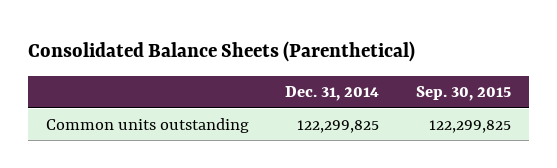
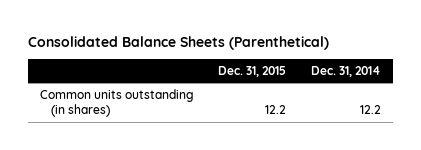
[415,86,511,102] Sep. 30, 2015 -> none
none -> [218,65,287,77] Dec. 31, 2015
[46,118,250,134] Common units outstanding -> [40,88,195,118] Common units outstanding (in shares)
[297,120,380,134] 122,299,825 -> [359,105,381,115] 12.2

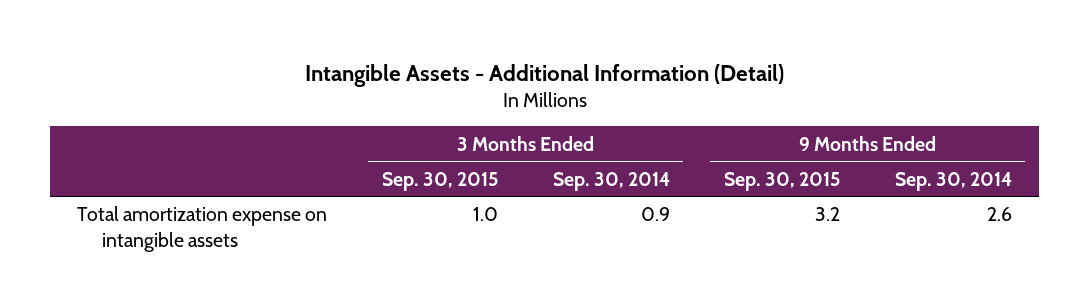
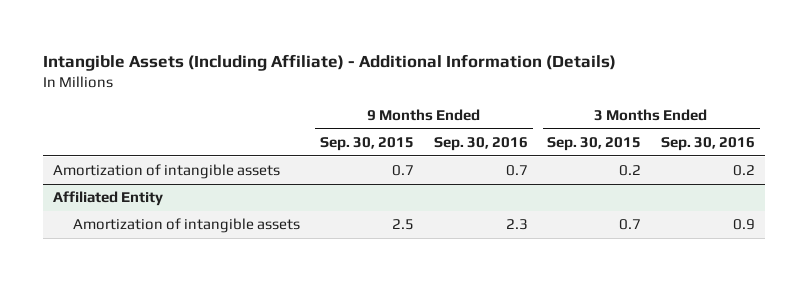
[304,63,784,87] Intangible Assets - Additional Information (Detail) -> [43,53,617,71] Intangible Assets (Including Affiliate) - Additional Information (Details)
[552,171,670,191] Sep. 30, 2014 -> none
[894,171,1012,191] Sep. 30, 2014 -> none
none -> [433,137,528,152] Sep. 30, 2016
none -> [661,137,756,152] Sep. 30, 2016
[77,206,328,252] Total amortization expense on intangible assets -> [53,164,281,180] Amortization of intangible assets
[472,207,498,222] 1.0 -> [619,165,642,177] 0.2
[815,207,841,222] 3.2 -> [392,165,415,177] 0.7
none -> [53,191,164,207] Affiliated Entity
none -> [73,218,301,234] Amortization of intangible assets

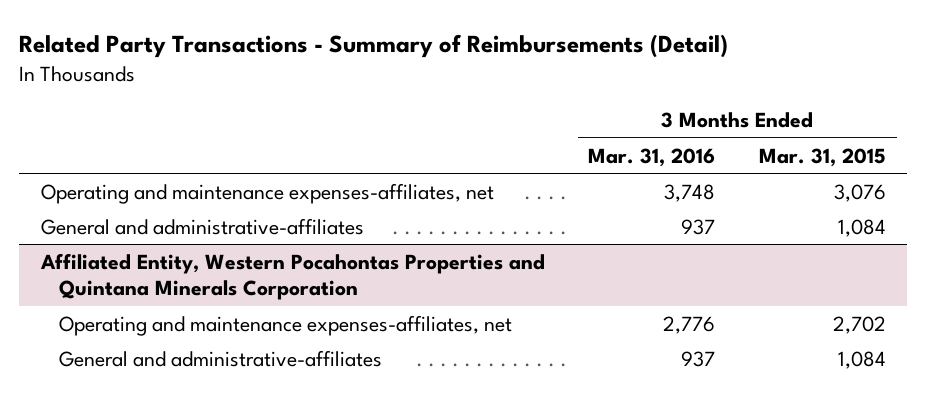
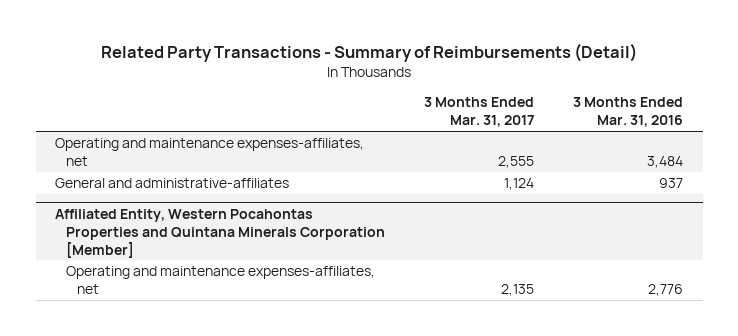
[758,147,886,167] Mar. 31, 2015 -> none
none -> [424,97,535,128] 3 Months Ended Mar. 31, 2017
[664,183,716,202] 3,748 -> [647,156,684,169] 3,484
[40,252,546,301] Affiliated Entity, Western Pocahontas Properties and Quintana Minerals Corporation -> [55,209,386,258] Affiliated Entity, Western Pocahontas Properties and Quintana Minerals Corporation [Member]
[59,349,383,367] General and administrative-affiliates -> none

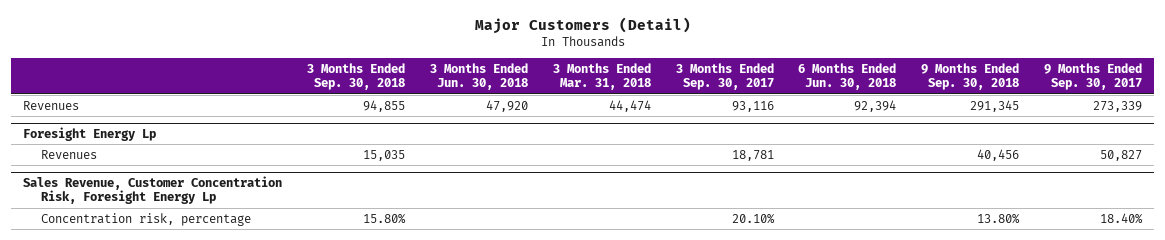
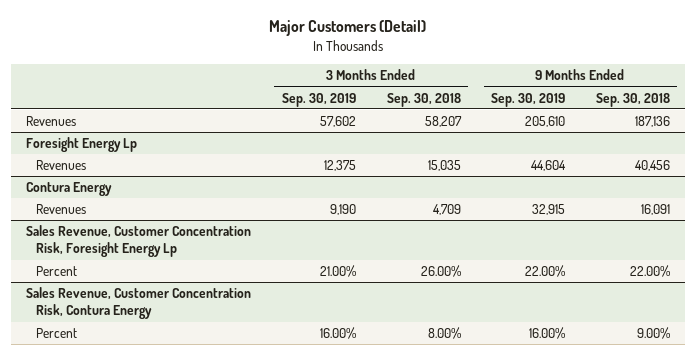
[429,62,528,91] 3 Months Ended Jun. 30, 2018 -> none
[552,62,651,91] 3 Months Ended Mar. 31, 2018 -> none
[675,62,774,91] 3 Months Ended Sep. 30, 2017 -> none
[798,62,897,91] 6 Months Ended Jun. 30, 2018 -> none
[1044,62,1143,91] 9 Months Ended Sep. 30, 2017 -> none
none -> [282,92,357,107] Sep. 30, 2019
none -> [491,92,566,107] Sep. 30, 2019
[363,99,406,112] 94,855 -> [424,116,462,128] 58,207
[970,99,1020,112] 291,345 -> [634,116,670,128] 187,136
none -> [26,182,113,197] Contura Energy
none -> [36,204,87,215] Revenues
[40,212,251,226] Concentration risk, percentage -> none
none -> [36,266,78,277] Percent
none -> [26,287,252,320] Sales Revenue, Customer Concentration Risk, Contura Energy
none -> [36,328,78,339] Percent

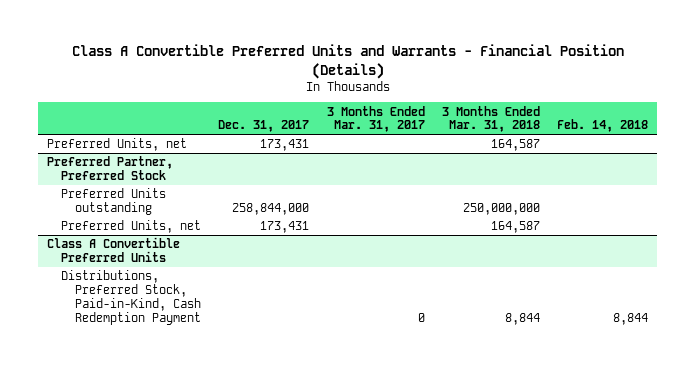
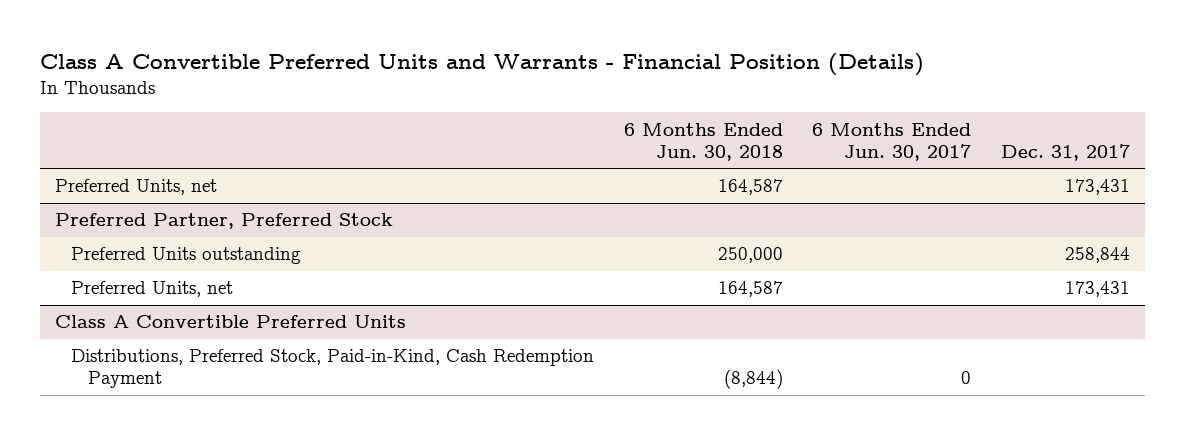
[326,105,425,133] 3 Months Ended Mar. 31, 2017 -> none
[442,105,541,133] 3 Months Ended Mar. 31, 2018 -> none
[557,119,649,133] Feb. 14, 2018 -> none
none -> [623,122,783,161] 6 Months Ended Jun. 30, 2018
none -> [812,122,972,161] 6 Months Ended Jun. 30, 2017
[232,203,310,216] 258,844,000 -> [1064,247,1130,264] 258,844

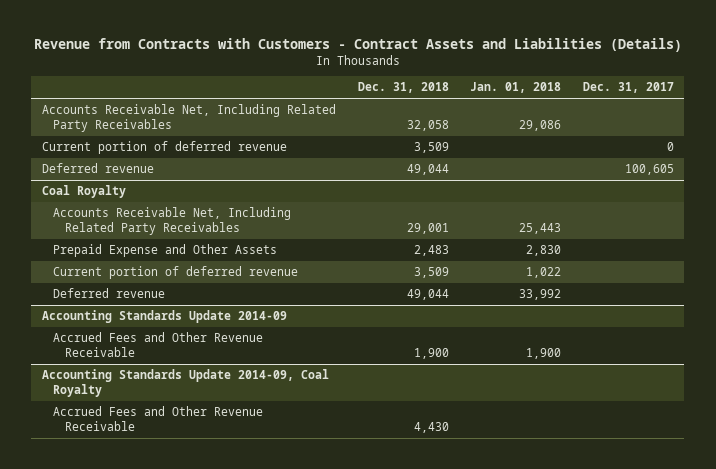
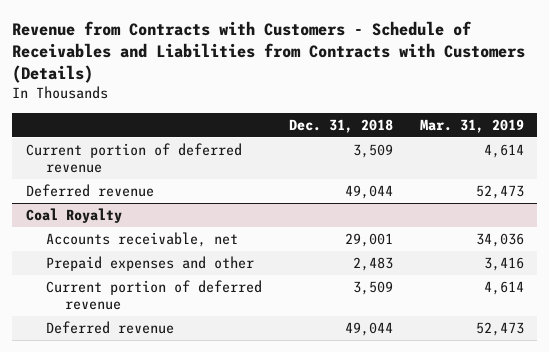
[33,38,682,53] Revenue from Contracts with Customers - Contract Assets and Liabilities (Details) -> [12,20,526,83] Revenue from Contracts with Customers - Schedule of Receivables and Liabilities from Contracts with Customers (Details)
[470,82,562,94] Jan. 01, 2018 -> none
[582,82,674,94] Dec. 31, 2017 -> none
none -> [419,118,524,133] Mar. 31, 2019
[42,103,337,132] Accounts Receivable Net, Including Related Party Receivables -> none
[53,206,292,235] Accounts Receivable Net, Including Related Party Receivables -> [45,232,238,248] Accounts receivable, net
[53,243,278,257] Prepaid Expense and Other Assets -> [45,256,254,272] Prepaid expenses and other
[42,309,288,323] Accounting Standards Update 2014-09 -> none
[53,331,264,357] Accrued Fees and Other Revenue Receivable -> none
[42,368,330,397] Accounting Standards Update 2014-09, Coal Royalty -> none
[53,405,264,431] Accrued Fees and Other Revenue Receivable -> none

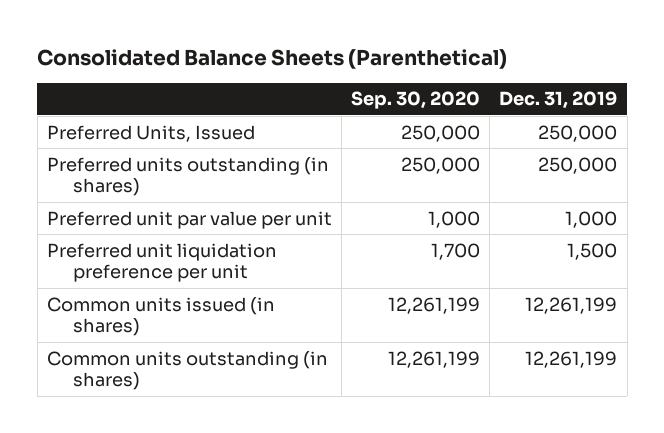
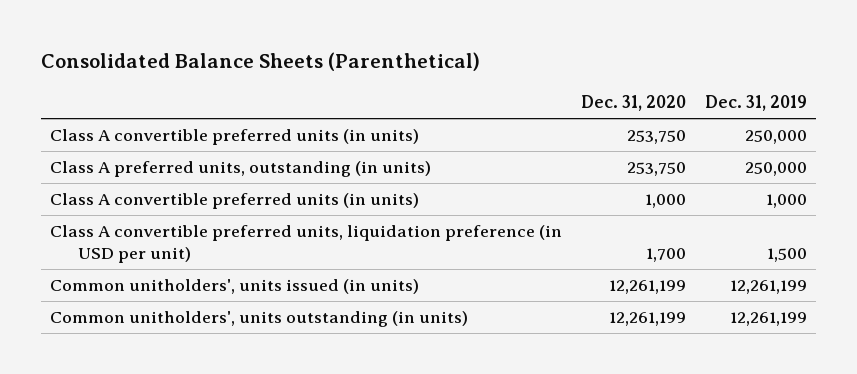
[351,91,481,110] Sep. 30, 2020 -> none
none -> [581,95,687,112] Dec. 31, 2020
[46,124,255,142] Preferred Units, Issued -> [50,129,420,146] Class A convertible preferred units (in units)
[46,156,329,197] Preferred units outstanding (in shares) -> [50,161,432,178] Class A preferred units, outstanding (in units)
[46,210,332,229] Preferred unit par value per unit -> [50,193,420,210] Class A convertible preferred units (in units)
[46,242,277,283] Preferred unit liquidation preference per unit -> [50,225,563,263] Class A convertible preferred units, liquidation preference (in USD per unit)
[46,296,275,337] Common units issued (in shares) -> [50,279,420,295] Common unitholders', units issued (in units)
[46,350,328,391] Common units outstanding (in shares) -> [50,311,469,328] Common unitholders', units outstanding (in units)

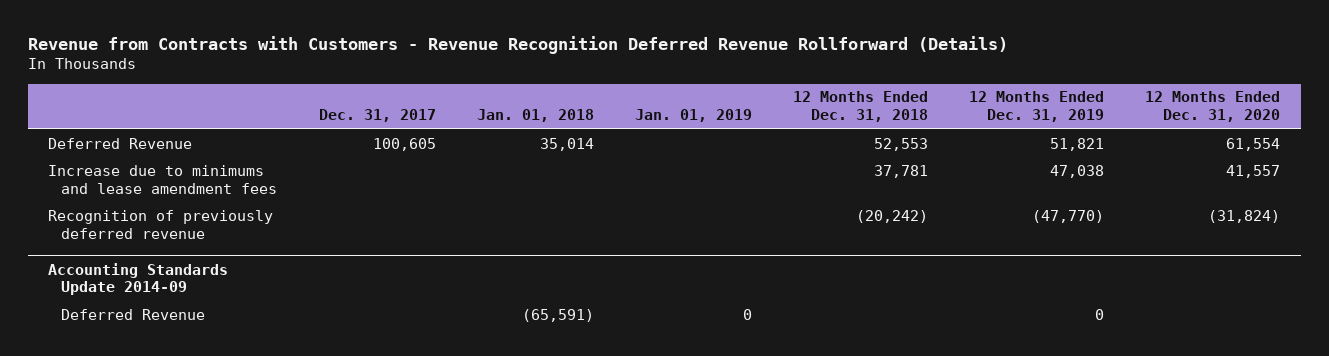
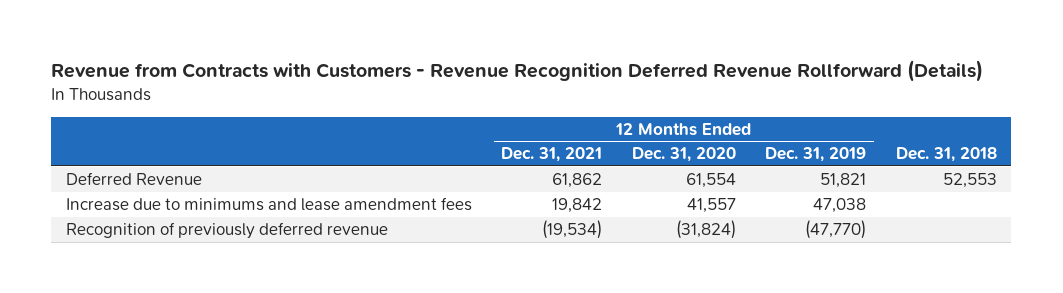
[318,109,436,123] Dec. 31, 2017 -> none
[476,109,594,123] Jan. 01, 2018 -> none
[634,109,752,123] Jan. 01, 2019 -> none
[793,91,929,123] 12 Months Ended Dec. 31, 2018 -> none
none -> [501,147,603,163] Dec. 31, 2021
none -> [895,147,997,163] Dec. 31, 2018
[48,262,229,296] Accounting Standards Update 2014-09 -> none
[61,308,206,320] Deferred Revenue -> none

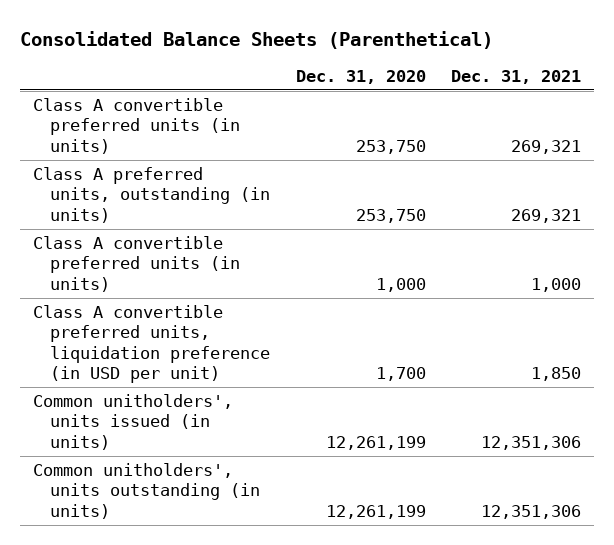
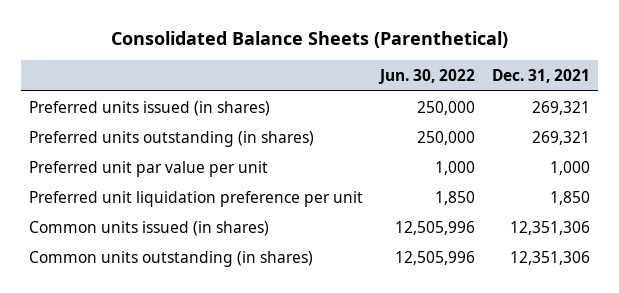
[295,69,426,84] Dec. 31, 2020 -> none
none -> [378,69,476,85] Jun. 30, 2022
[33,97,241,154] Class A convertible preferred units (in units) -> [29,100,271,116] Preferred units issued (in shares)
[33,166,271,223] Class A preferred units, outstanding (in units) -> [29,130,315,147] Preferred units outstanding (in shares)
[33,235,241,292] Class A convertible preferred units (in units) -> [29,160,269,177] Preferred unit par value per unit
[33,304,271,383] Class A convertible preferred units, liquidation preference (in USD per unit) -> [29,190,364,207] Preferred unit liquidation preference per unit
[33,393,234,450] Common unitholders', units issued (in units) -> [29,220,270,236] Common units issued (in shares)
[33,462,261,519] Common unitholders', units outstanding (in units) -> [29,250,314,267] Common units outstanding (in shares)

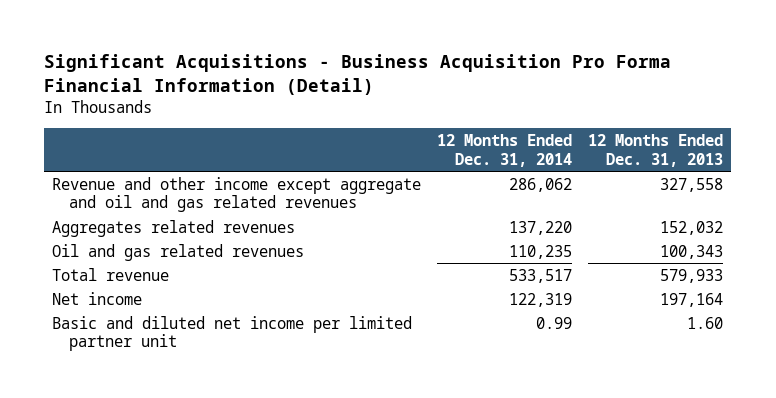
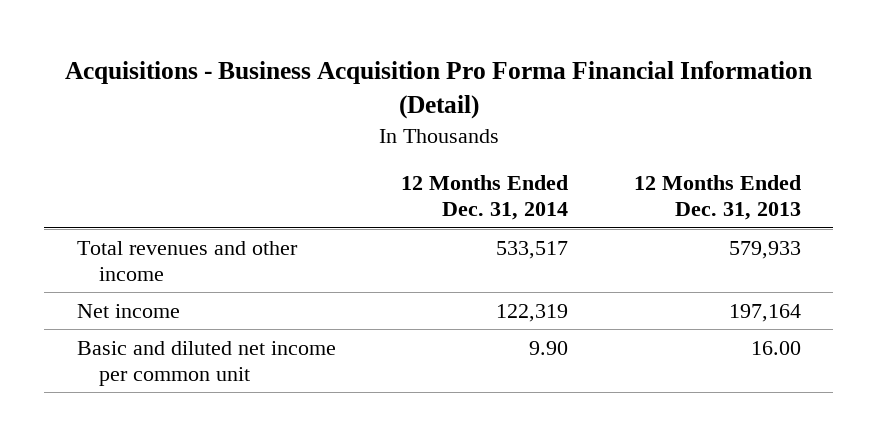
[44,54,672,96] Significant Acquisitions - Business Acquisition Pro Forma Financial Information (Detail) -> [64,60,812,119] Acquisitions - Business Acquisition Pro Forma Financial Information (Detail)
[52,176,422,213] Revenue and other income except aggregate and oil and gas related revenues -> none
[52,219,296,237] Aggregates related revenues -> none
[52,243,305,261] Oil and gas related revenues -> none
[52,267,170,281] Total revenue -> [76,240,298,281] Total revenues and other income
[52,315,413,352] Basic and diluted net income per limited partner unit -> [76,340,336,386] Basic and diluted net income per common unit
[536,316,573,329] 0.99 -> [529,340,569,355] 9.90
[687,316,724,329] 1.60 -> [750,340,801,355] 16.00

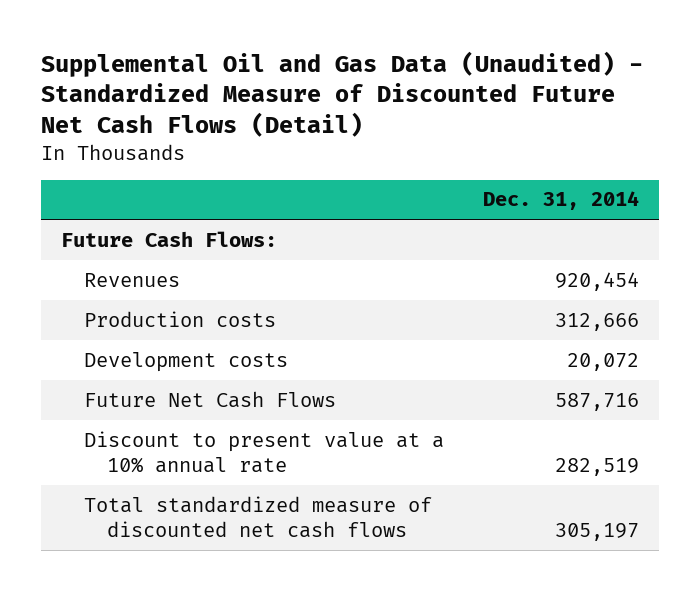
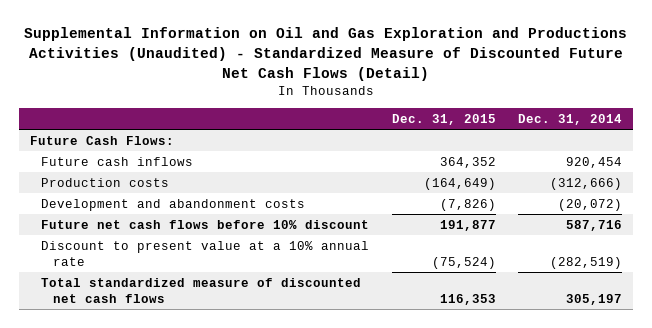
[40,50,643,138] Supplemental Oil and Gas Data (Unaudited) - Standardized Measure of Discounted Future Net Cash Flows (Detail) -> [23,27,627,82] Supplemental Information on Oil and Gas Exploration and Productions Activities (Unaudited) - Standardized Measure of Discounted Future Net Cash Flows (Detail)
none -> [391,113,496,125] Dec. 31, 2015
[83,272,180,287] Revenues -> [41,156,194,166] Future cash inflows
[555,312,640,331] 312,666 -> [550,177,623,190] (312,666)
[83,351,288,372] Development costs -> [41,198,306,211] Development and abandonment costs
[567,352,640,371] 20,072 -> [558,198,623,211] (20,072)
[83,390,336,408] Future Net Cash Flows -> [41,219,370,229] Future net cash flows before 10% discount
[555,457,640,476] 282,519 -> [550,256,623,269] (282,519)

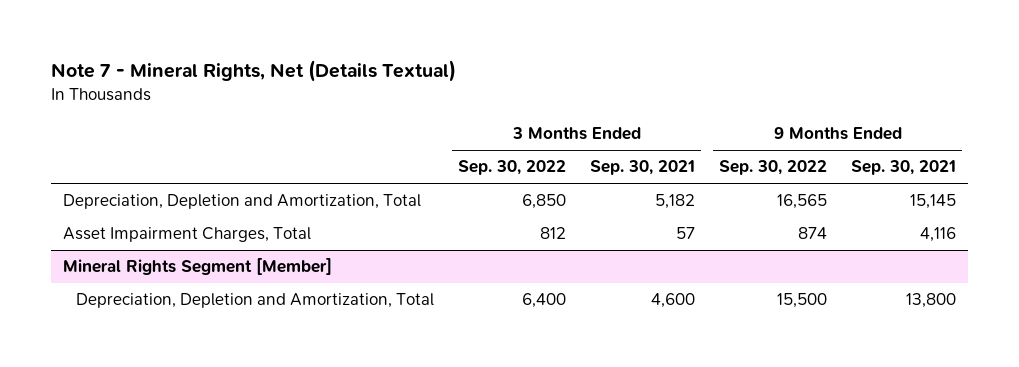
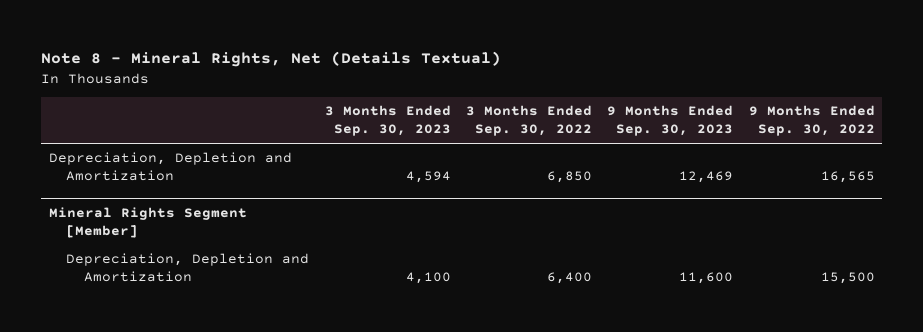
[50,60,456,83] Note 7 - Mineral Rights, Net (Details Textual) -> [41,51,502,68] Note 8 - Mineral Rights, Net (Details Textual)
[590,160,696,176] Sep. 30, 2021 -> none
[851,160,957,176] Sep. 30, 2021 -> none
none -> [324,105,451,137] 3 Months Ended Sep. 30, 2023
none -> [607,105,734,137] 9 Months Ended Sep. 30, 2023
[62,227,311,243] Asset Impairment Charges, Total -> none
[62,194,421,210] Depreciation, Depletion and Amortization, Total -> [48,152,292,182] Depreciation, Depletion and Amortization
[76,293,435,309] Depreciation, Depletion and Amortization, Total -> [66,253,310,283] Depreciation, Depletion and Amortization

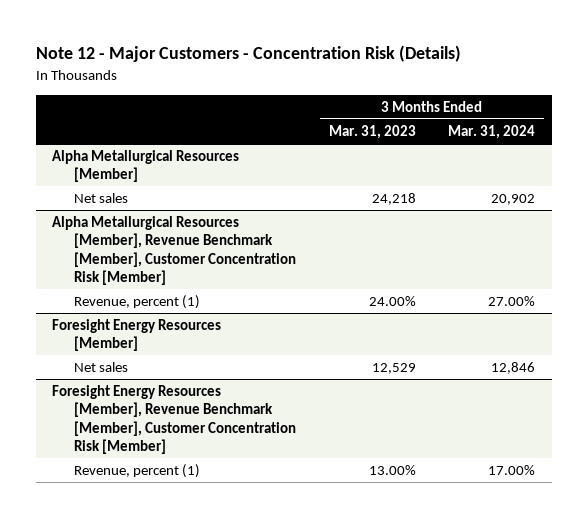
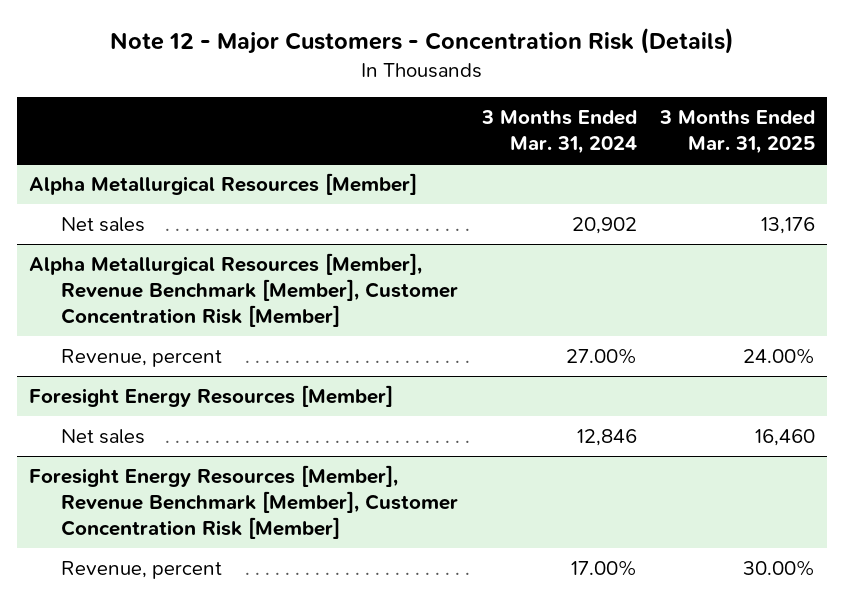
[328,124,416,139] Mar. 31, 2023 -> none
none -> [659,110,816,155] 3 Months Ended Mar. 31, 2025
[73,295,200,310] Revenue, percent (1) -> [61,349,223,368] Revenue, percent
[73,464,200,479] Revenue, percent (1) -> [61,561,223,580] Revenue, percent

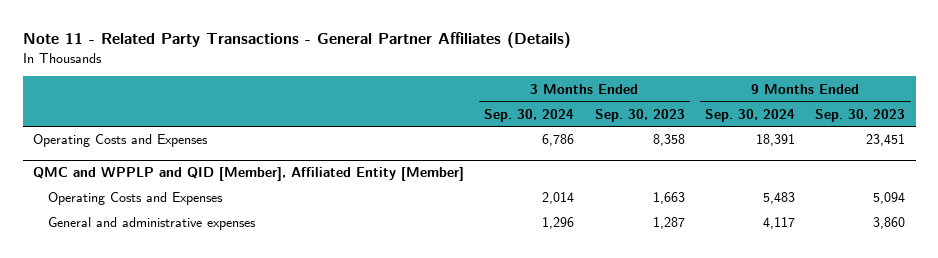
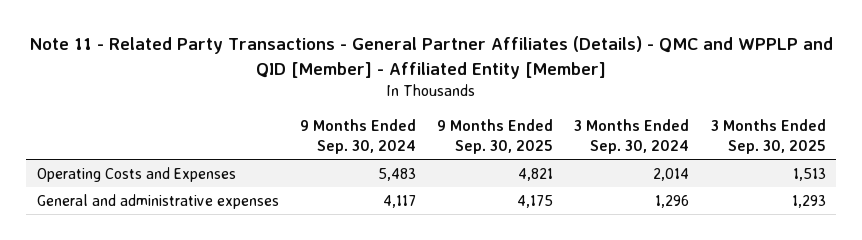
[22,32,571,49] Note 11 - Related Party Transactions - General Partner Affiliates (Details) -> [30,36,834,79] Note 11 - Related Party Transactions - General Partner Affiliates (Details) - QMC and WPPLP and QID [Member] - Affiliated Entity [Member]
[594,108,685,122] Sep. 30, 2023 -> none
[815,108,906,122] Sep. 30, 2023 -> none
none -> [437,118,554,155] 9 Months Ended Sep. 30, 2025
none -> [710,118,826,155] 3 Months Ended Sep. 30, 2025
[32,134,208,148] Operating Costs and Expenses -> none
[32,167,464,182] QMC and WPPLP and QID [Member], Affiliated Entity [Member] -> none

